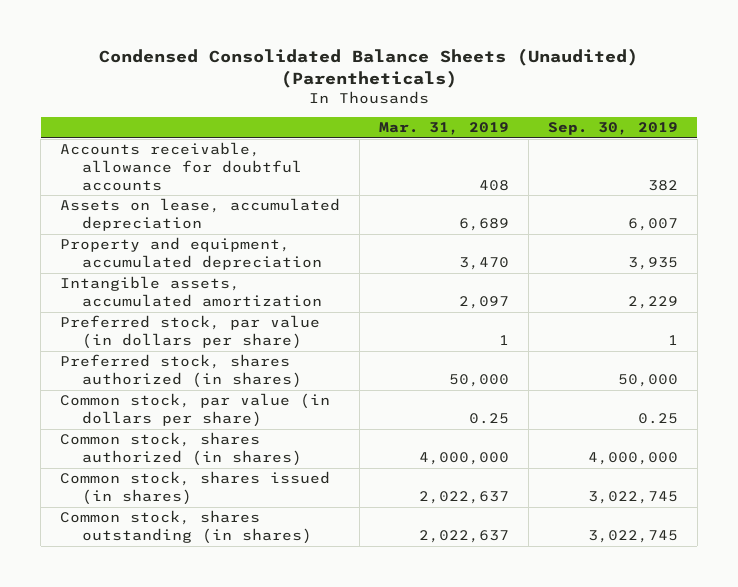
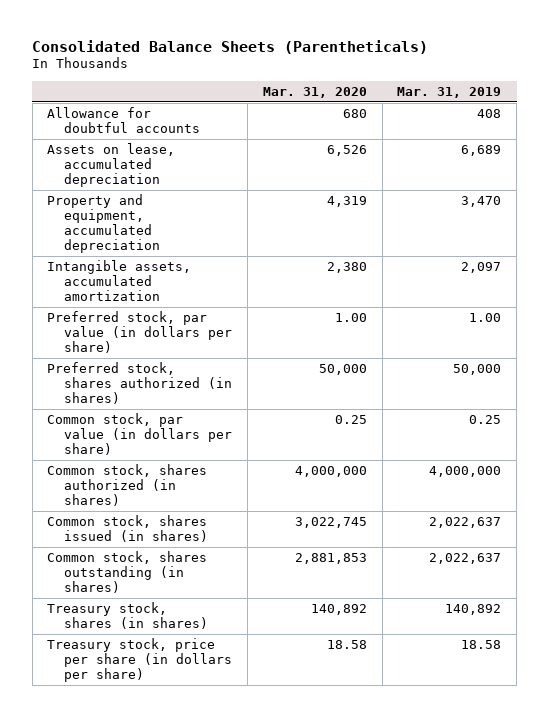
[99,48,639,89] Condensed Consolidated Balance Sheets (Unaudited) (Parentheticals) -> [32,39,429,54] Consolidated Balance Sheets (Parentheticals)
[548,122,679,136] Sep. 30, 2019 -> none
none -> [262,86,367,98] Mar. 31, 2020
[60,142,302,191] Accounts receivable, allowance for doubtful accounts -> [47,106,201,134] Allowance for doubtful accounts
[499,335,510,346] 1 -> [469,312,502,322] 1.00
none -> [47,601,209,630] Treasury stock, shares (in shares)
none -> [47,637,233,683] Treasury stock, price per share (in dollars per share)

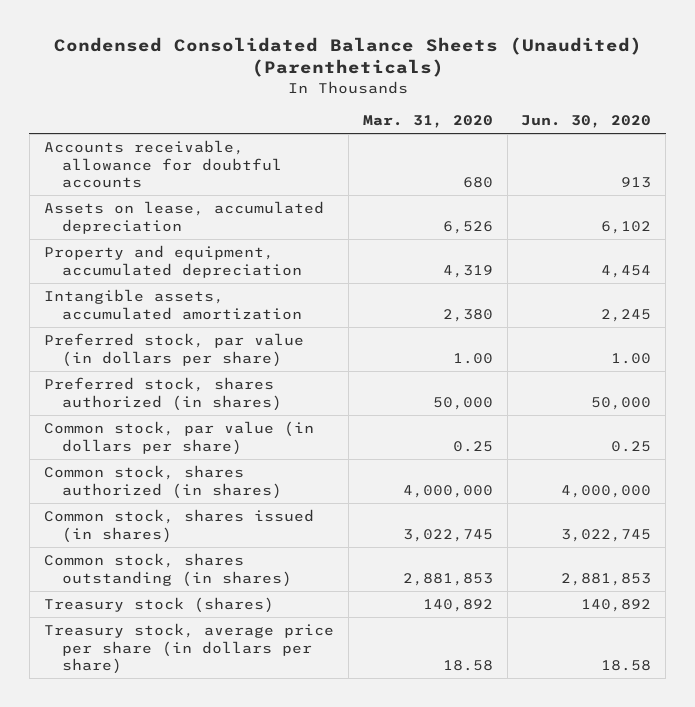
[32,39,429,54] Consolidated Balance Sheets (Parentheticals) -> [53,37,642,78] Condensed Consolidated Balance Sheets (Unaudited) (Parentheticals)
[397,86,502,98] Mar. 31, 2019 -> none
none -> [521,114,652,128] Jun. 30, 2020
[47,106,201,134] Allowance for doubtful accounts -> [43,140,283,189] Accounts receivable, allowance for doubtful accounts
[47,601,209,630] Treasury stock, shares (in shares) -> [43,597,274,614] Treasury stock (shares)
[47,637,233,683] Treasury stock, price per share (in dollars per share) -> [43,623,334,675] Treasury stock, average price per share (in dollars per share)

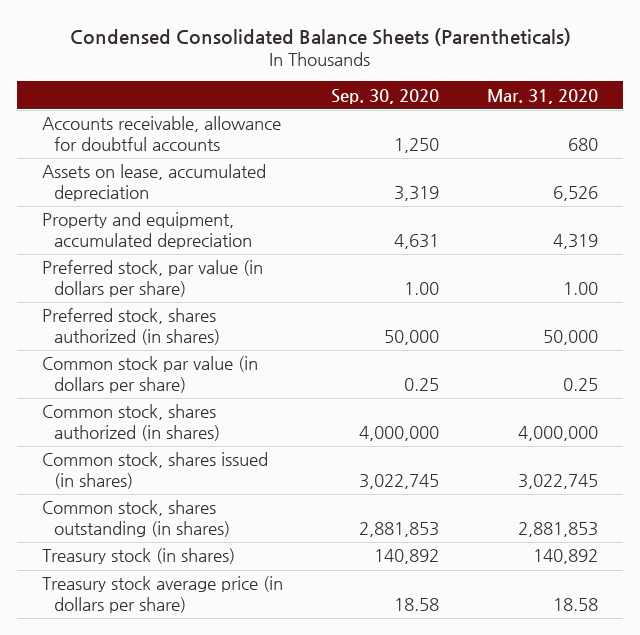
[53,37,642,78] Condensed Consolidated Balance Sheets (Unaudited) (Parentheticals) -> [69,27,571,46] Condensed Consolidated Balance Sheets (Parentheticals)
[521,114,652,128] Jun. 30, 2020 -> none
none -> [330,88,439,104] Sep. 30, 2020
[43,289,303,320] Intangible assets, accumulated amortization -> none
[43,421,314,455] Common stock, par value (in dollars per share) -> [41,356,258,394] Common stock par value (in dollars per share)
[43,597,274,614] Treasury stock (shares) -> [41,548,235,565] Treasury stock (in shares)
[43,623,334,675] Treasury stock, average price per share (in dollars per share) -> [41,576,283,614] Treasury stock average price (in dollars per share)

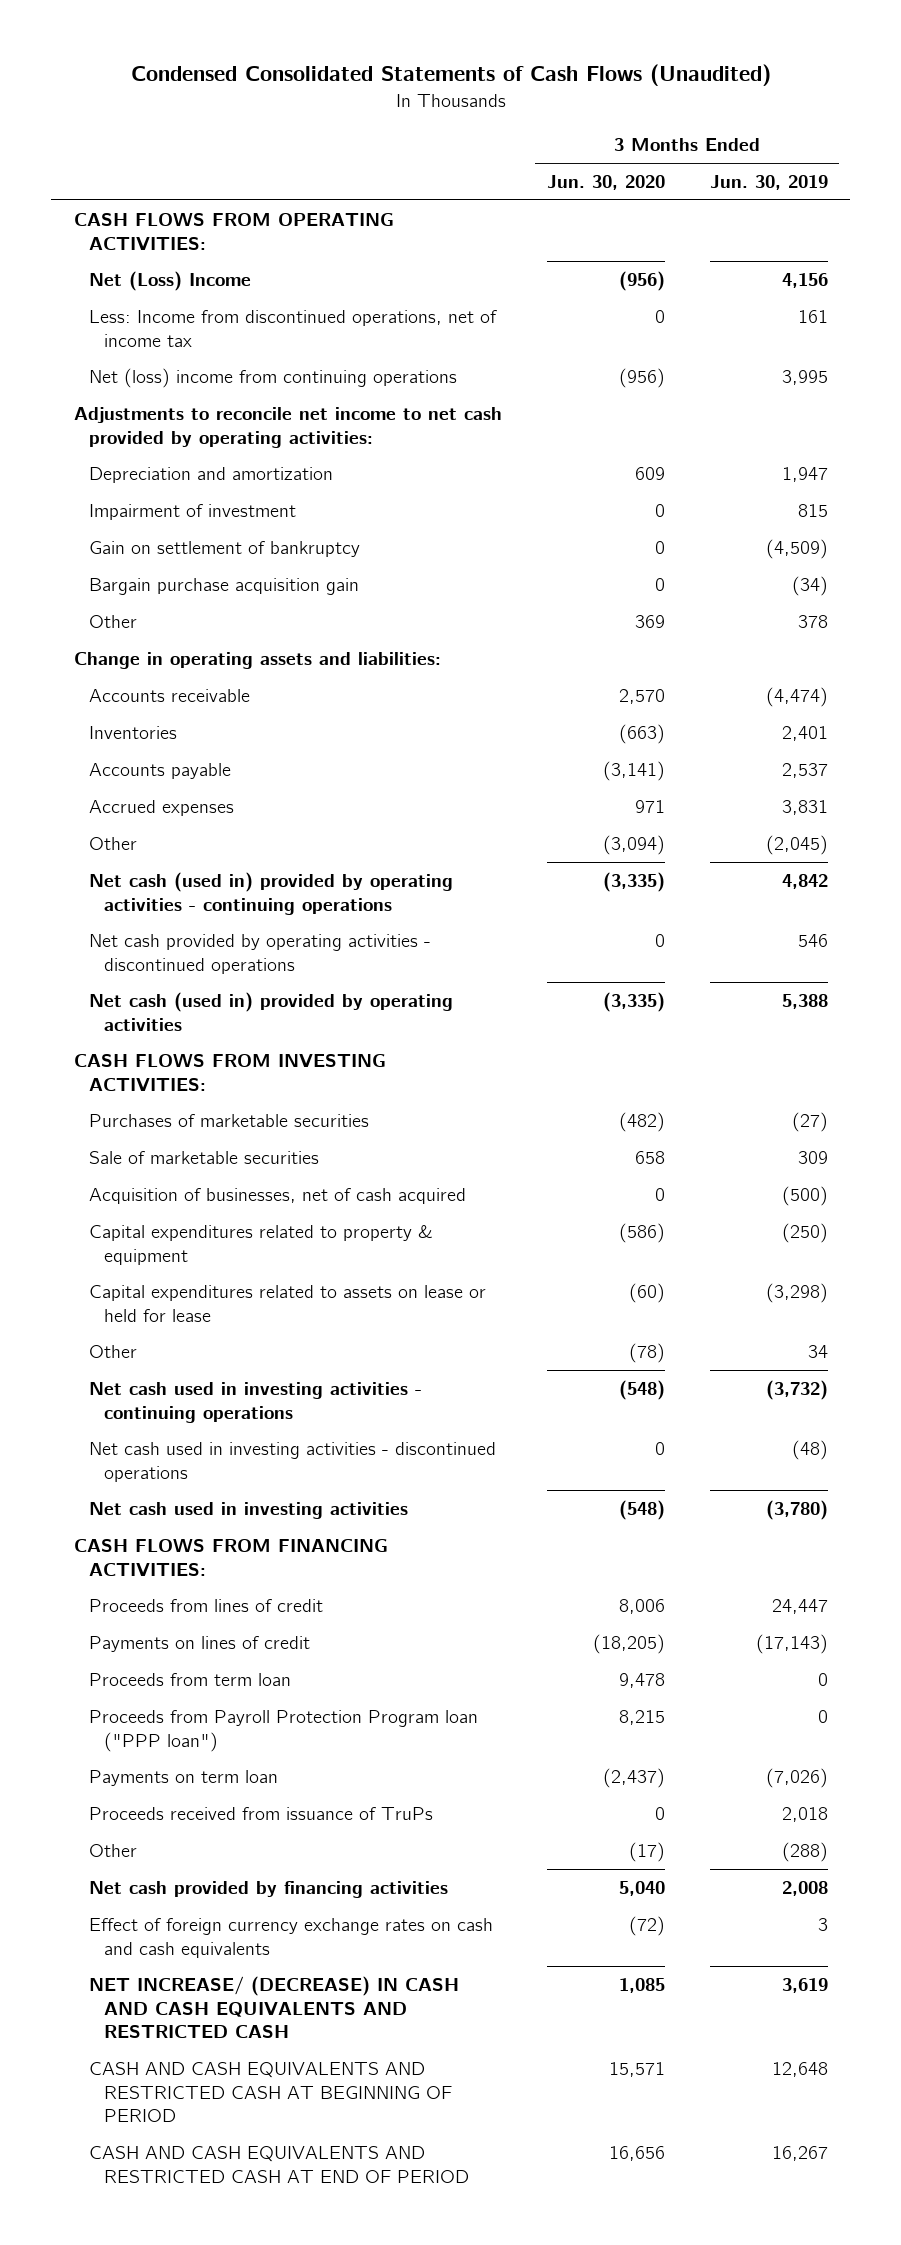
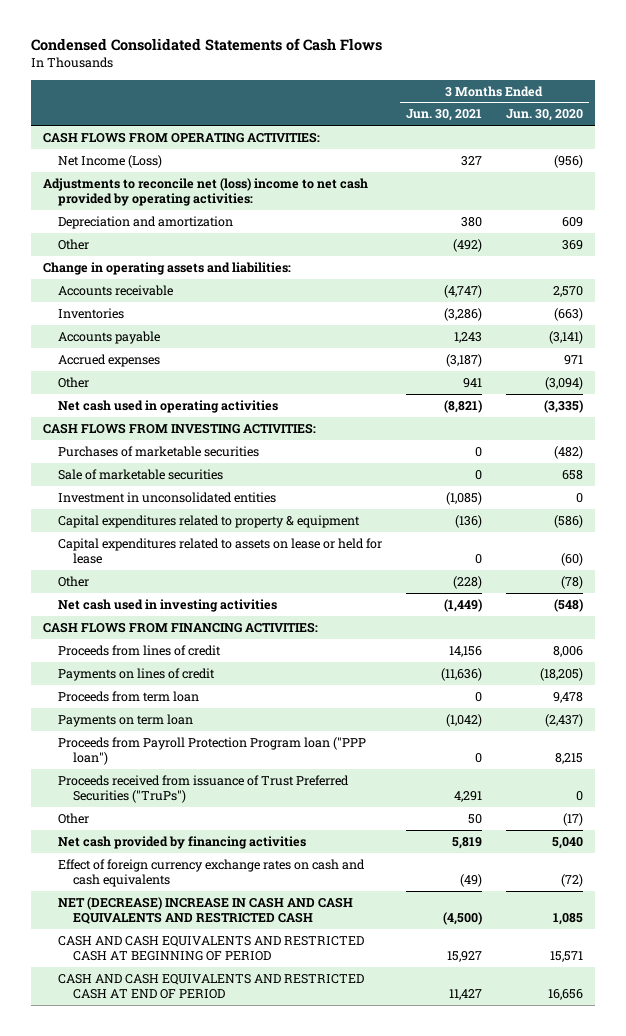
[130,64,771,87] Condensed Consolidated Statements of Cash Flows (Unaudited) -> [31,38,383,52] Condensed Consolidated Statements of Cash Flows
[709,175,828,191] Jun. 30, 2019 -> none
none -> [405,109,482,122] Jun. 30, 2021
[89,309,498,347] Less: Income from discontinued operations, net of income tax -> none
[89,367,458,388] Net (loss) income from continuing operations -> none
[89,270,252,291] Net (Loss) Income -> [57,154,162,168] Net Income (Loss)
[73,406,502,448] Adjustments to reconcile net income to net cash provided by operating activities: -> [43,177,369,207] Adjustments to reconcile net (loss) income to net cash provided by operating activities:
[89,503,297,520] Impairment of investment -> none
[89,540,361,557] Gain on settlement of bankruptcy -> none
[89,577,360,595] Bargain purchase acquisition gain -> none
[89,871,454,915] Net cash (used in) provided by operating activities - continuing operations -> none
[89,933,432,974] Net cash provided by operating activities - discontinued operations -> none
[89,991,454,1031] Net cash (used in) provided by operating activities -> [57,399,278,413] Net cash used in operating activities
[89,1187,467,1204] Acquisition of businesses, net of cash acquired -> none
none -> [57,491,276,503] Investment in unconsolidated entities
[89,1381,423,1423] Net cash used in investing activities - continuing operations -> none
[89,1441,497,1482] Net cash used in investing activities - discontinued operations -> none
[89,1709,479,1752] Proceeds from Payroll Protection Program loan ("PPP loan") -> [57,736,366,766] Proceeds from Payroll Protection Program loan ("PPP loan")
[89,1806,434,1820] Proceeds received from issuance of TruPs -> [57,774,349,804] Proceeds received from issuance of Trust Preferred Securities ("TruPs")
[89,1975,460,2039] NET INCREASE/ (DECREASE) IN CASH AND CASH EQUIVALENTS AND RESTRICTED CASH -> [57,896,353,925] NET (DECREASE) INCREASE IN CASH AND CASH EQUIVALENTS AND RESTRICTED CASH

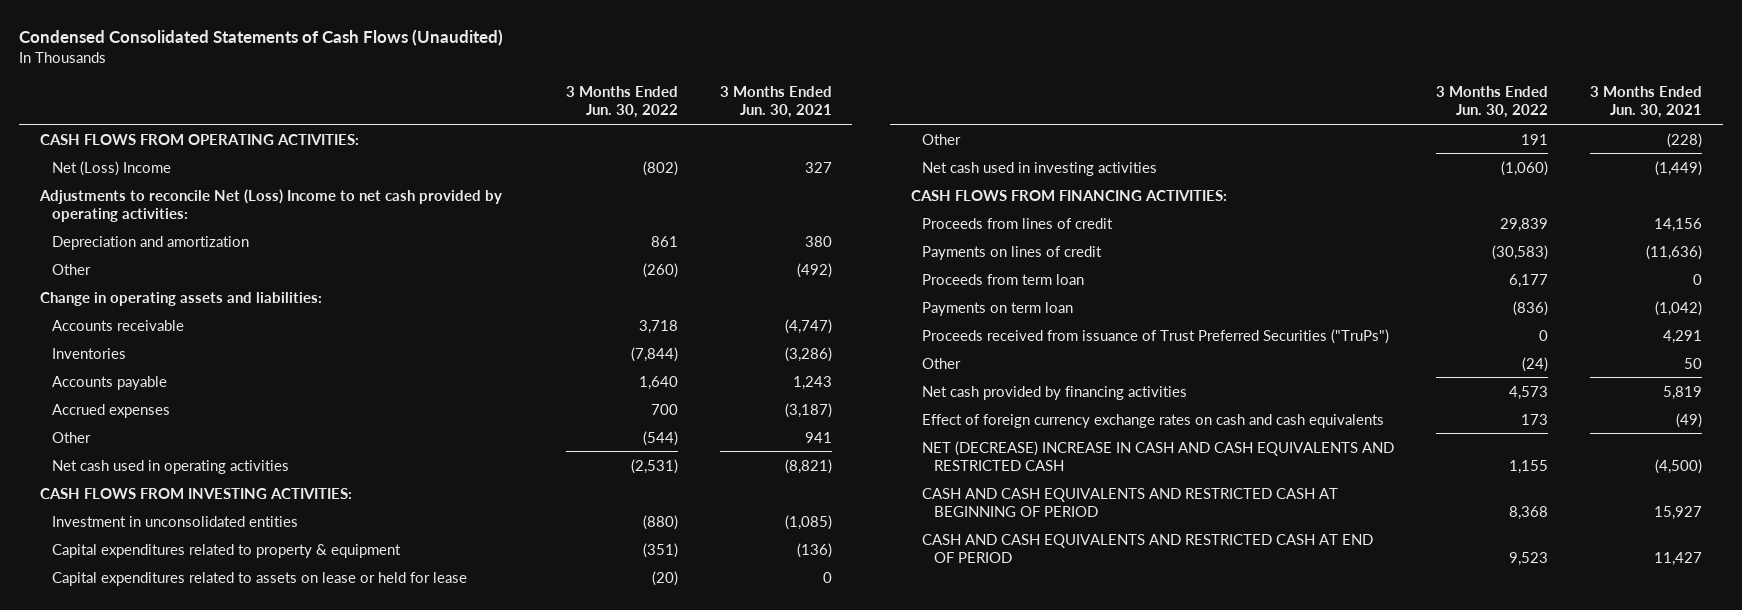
[31,38,383,52] Condensed Consolidated Statements of Cash Flows -> [19,28,504,46] Condensed Consolidated Statements of Cash Flows (Unaudited)
[505,109,583,122] Jun. 30, 2020 -> none
none -> [565,86,678,119] 3 Months Ended Jun. 30, 2022
[57,154,162,168] Net Income (Loss) -> [51,160,171,176] Net (Loss) Income
[43,177,369,207] Adjustments to reconcile net (loss) income to net cash provided by operating activities: -> [39,188,503,222] Adjustments to reconcile Net (Loss) Income to net cash provided by operating activities:
[57,445,259,457] Purchases of marketable securities -> none
[57,468,223,480] Sale of marketable securities -> none
[57,736,366,766] Proceeds from Payroll Protection Program loan ("PPP loan") -> none

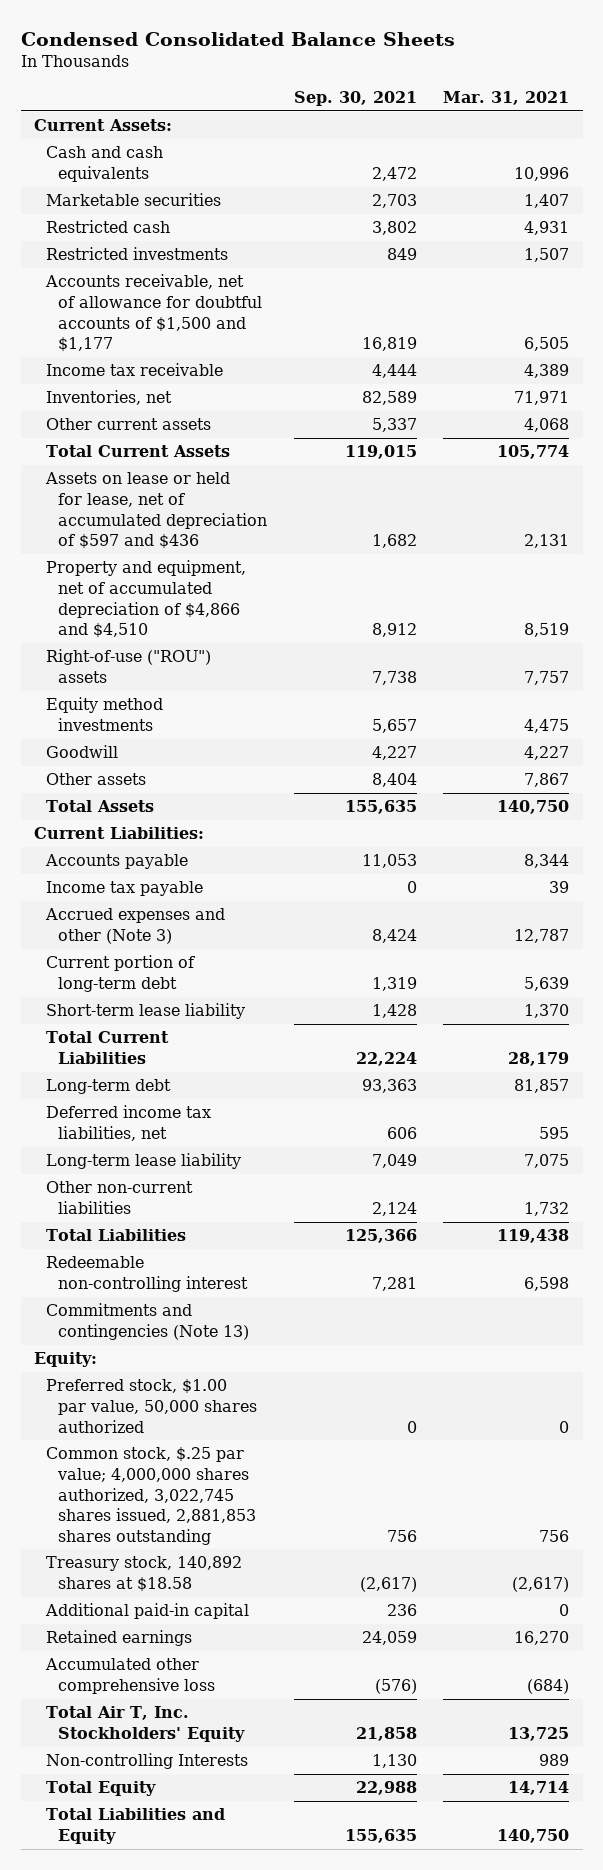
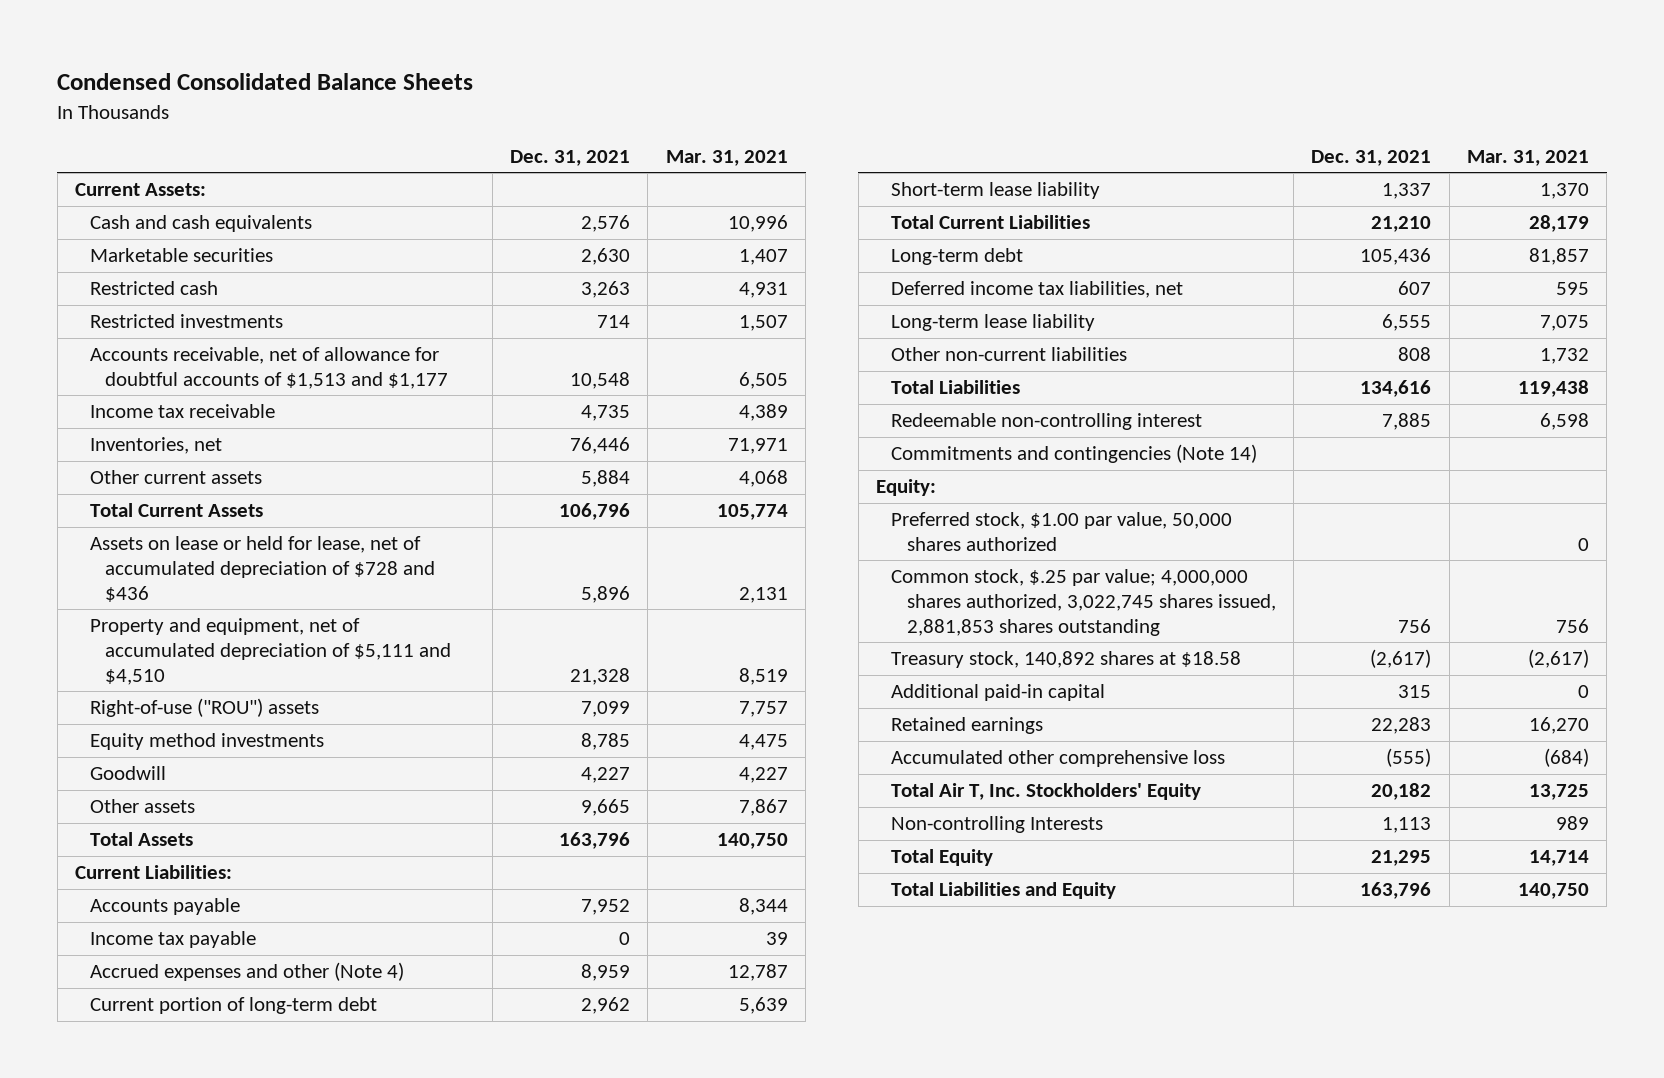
[293,91,417,107] Sep. 30, 2021 -> none
none -> [510,149,631,166] Dec. 31, 2021
[45,274,263,353] Accounts receivable, net of allowance for doubtful accounts of $1,500 and $1,177 -> [90,347,449,389] Accounts receivable, net of allowance for doubtful accounts of $1,513 and $1,177
[45,472,268,550] Assets on lease or held for lease, net of accumulated depreciation of $597 and $436 -> [90,536,436,602] Assets on lease or held for lease, net of accumulated depreciation of $728 and $436
[46,560,247,639] Property and equipment, net of accumulated depreciation of $4,866 and $4,510 -> [90,618,452,685] Property and equipment, net of accumulated depreciation of $5,111 and $4,510
[45,908,226,945] Accrued expenses and other (Note 3) -> [90,962,405,982] Accrued expenses and other (Note 4)
[46,1303,250,1341] Commitments and contingencies (Note 13) -> [891,444,1258,464] Commitments and contingencies (Note 14)

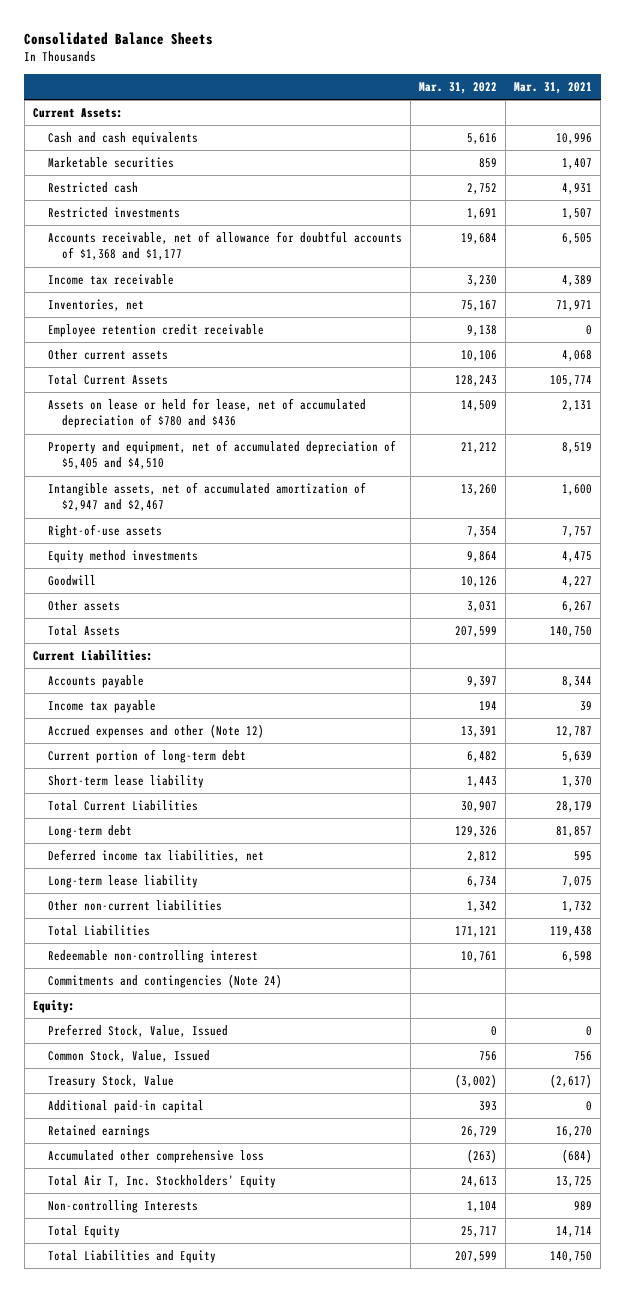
[57,72,474,90] Condensed Consolidated Balance Sheets -> [24,32,214,46] Consolidated Balance Sheets
[510,149,631,166] Dec. 31, 2021 -> none
none -> [418,81,497,94] Mar. 31, 2022
[90,347,449,389] Accounts receivable, net of allowance for doubtful accounts of $1,513 and $1,177 -> [47,231,402,261] Accounts receivable, net of allowance for doubtful accounts of $1,368 and $1,177
none -> [47,324,264,338] Employee retention credit receivable
[90,536,436,602] Assets on lease or held for lease, net of accumulated depreciation of $728 and $436 -> [47,398,366,429] Assets on lease or held for lease, net of accumulated depreciation of $780 and $436
[90,618,452,685] Property and equipment, net of accumulated depreciation of $5,111 and $4,510 -> [47,440,396,470] Property and equipment, net of accumulated depreciation of $5,405 and $4,510
none -> [47,482,366,512] Intangible assets, net of accumulated amortization of $2,947 and $2,467
[90,698,320,718] Right-of-use ("ROU") assets -> [47,524,162,539] Right-of-use assets
[738,799,788,817] 7,867 -> [562,601,593,613] 6,267
[90,962,405,982] Accrued expenses and other (Note 4) -> [47,724,264,739] Accrued expenses and other (Note 12)
[891,444,1258,464] Commitments and contingencies (Note 14) -> [47,974,282,989] Commitments and contingencies (Note 24)
[891,512,1233,551] Preferred stock, $1.00 par value, 50,000 shares authorized -> [47,1024,228,1038] Preferred Stock, Value, Issued
[891,569,1276,636] Common stock, $.25 par value; 4,000,000 shares authorized, 3,022,745 shares issued, 2,881,853 shares outstanding -> [47,1050,210,1063] Common Stock, Value, Issued
[891,651,1242,669] Treasury stock, 140,892 shares at $18.58 -> [47,1075,174,1089] Treasury Stock, Value

